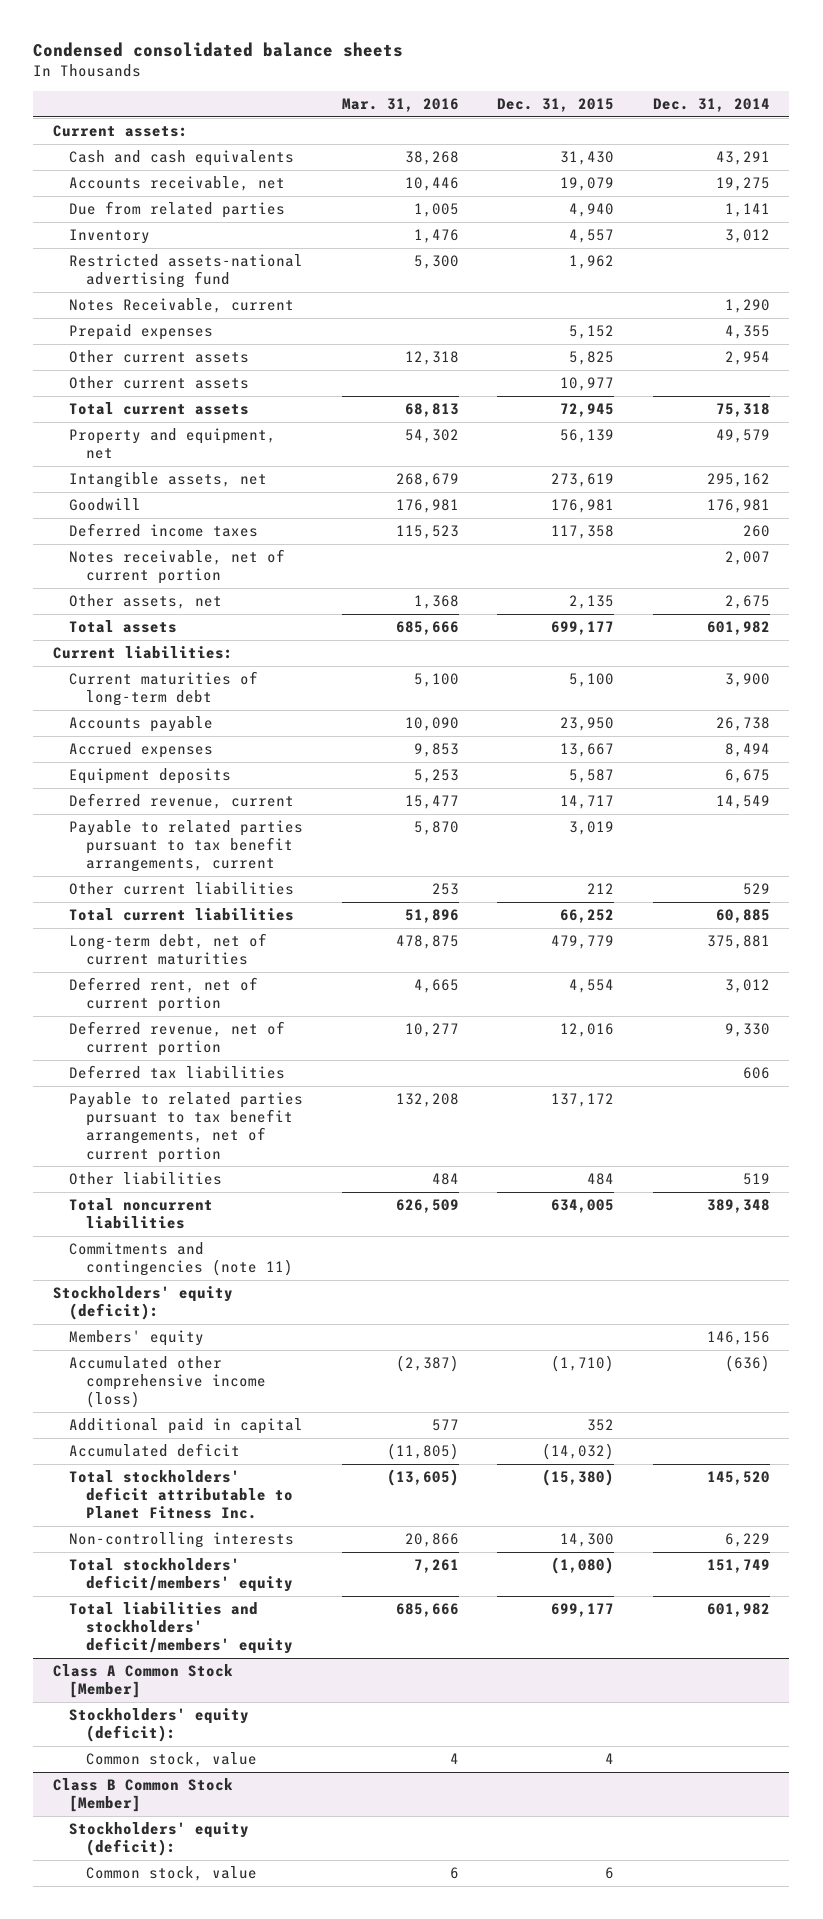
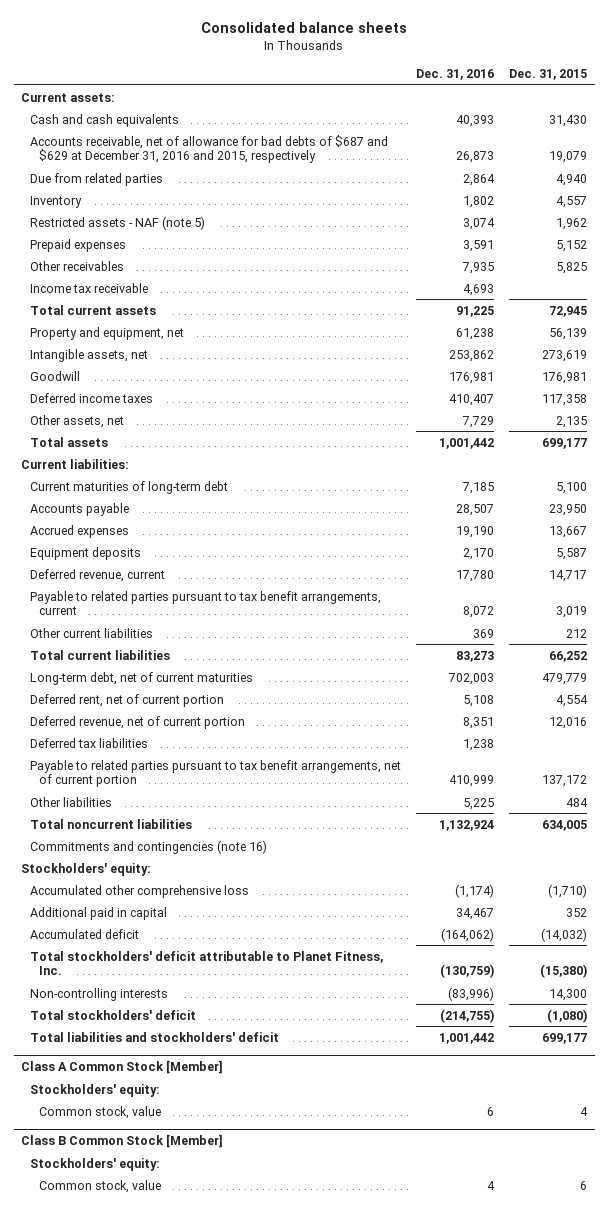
[33,42,404,58] Condensed consolidated balance sheets -> [201,22,408,34] Consolidated balance sheets
[341,98,459,113] Mar. 31, 2016 -> none
[652,98,770,113] Dec. 31, 2014 -> none
none -> [416,68,495,80] Dec. 31, 2016
[69,176,286,192] Accounts receivable, net -> [30,134,389,164] Accounts receivable, net of allowance for bad debts of $687 and $629 at December 31, 2016 and 2015, respectively
[69,298,295,314] Notes Receivable, current -> none
[69,254,304,289] Restricted assets-national advertising fund -> [30,215,206,230] Restricted assets - NAF (note 5)
[69,376,250,390] Other current assets -> none
[69,350,250,364] Other current assets -> [30,260,125,271] Other receivables
none -> [30,282,149,293] Income tax receivable
[69,549,286,585] Notes receivable, net of current portion -> none
[69,1330,205,1347] Members' equity -> none
[69,1242,293,1277] Commitments and contingencies (note 11) -> [30,839,268,854] Commitments and contingencies (note 16)
[52,1286,233,1321] Stockholders' equity (deficit): -> [21,862,152,876] Stockholders' equity:
[69,1356,266,1409] Accumulated other comprehensive income (loss) -> [30,884,250,898] Accumulated other comprehensive loss
[69,1470,293,1520] Total stockholders' deficit attributable to Planet Fitness Inc. -> [30,950,384,976] Total stockholders' deficit attributable to Planet Fitness, Inc.
[69,1558,293,1593] Total stockholders' deficit/members' equity -> [30,1009,197,1020] Total stockholders' deficit
[69,1602,293,1655] Total liabilities and stockholders' deficit/members' equity -> [30,1031,280,1042] Total liabilities and stockholders' deficit
[69,1708,250,1743] Stockholders' equity (deficit): -> [30,1083,161,1097] Stockholders' equity:
[69,1822,250,1857] Stockholders' equity (deficit): -> [30,1157,161,1171] Stockholders' equity:

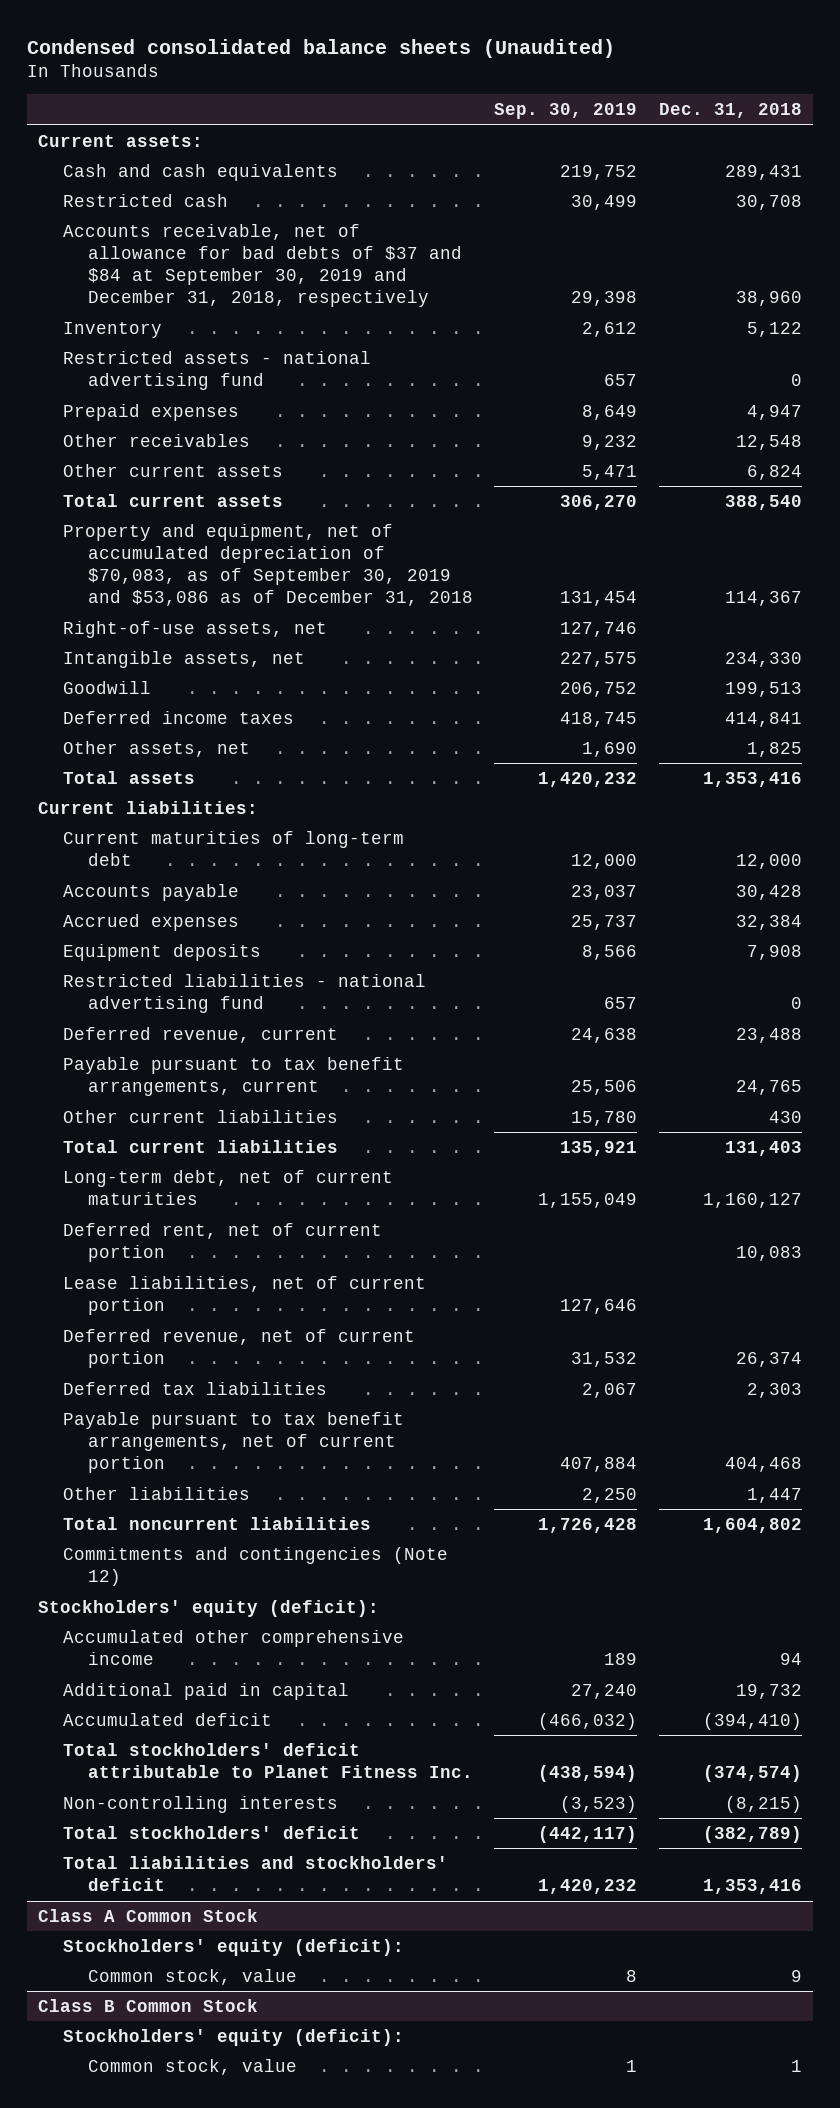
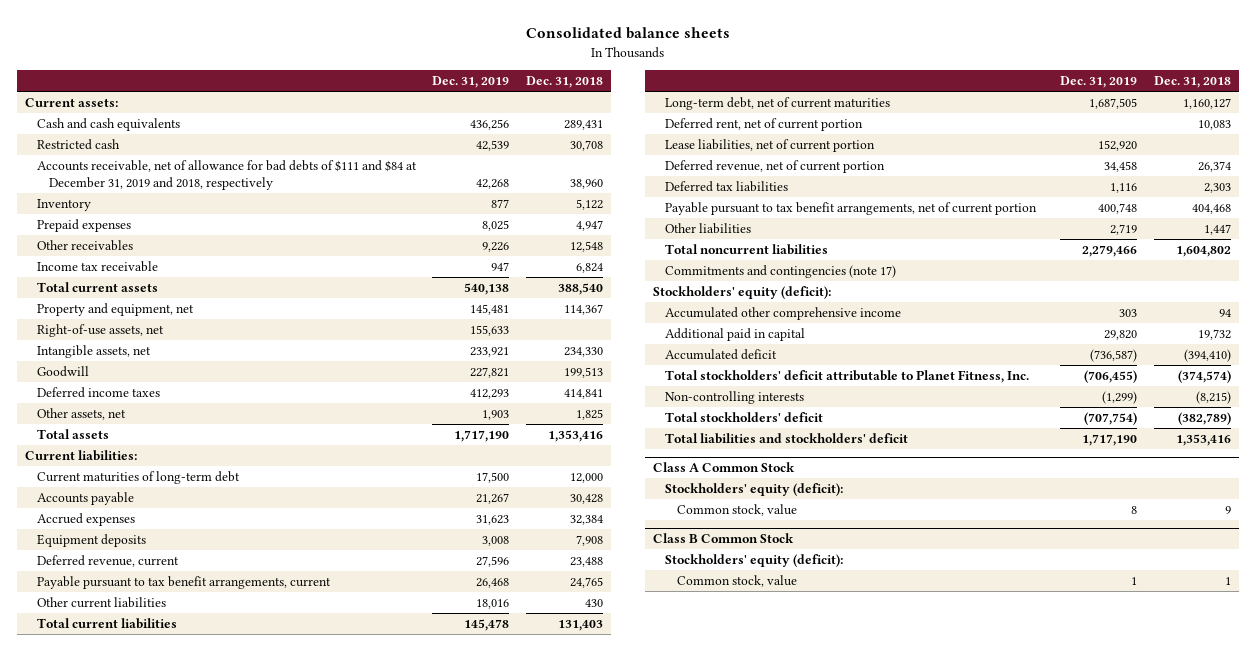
[26,38,615,58] Condensed consolidated balance sheets (Unaudited) -> [525,27,730,40] Consolidated balance sheets
[494,103,638,120] Sep. 30, 2019 -> none
none -> [432,76,510,89] Dec. 31, 2019
[62,223,462,308] Accounts receivable, net of allowance for bad debts of $37 and $84 at September 30, 2019 and December 31, 2018, respectively -> [37,159,418,190] Accounts receivable, net of allowance for bad debts of $111 and $84 at December 31, 2019 and 2018, respectively
[62,350,371,391] Restricted assets - national advertising fund -> none
[62,463,283,477] Other current assets -> [37,260,159,272] Income tax receivable
[62,523,473,607] Property and equipment, net of accumulated depreciation of $70,083, as of September 30, 2019 and $53,086 as of December 31, 2018 -> [37,302,195,316] Property and equipment, net
[62,973,426,1014] Restricted liabilities - national advertising fund -> none
[62,1546,448,1587] Commitments and contingencies (Note 12) -> [664,264,896,278] Commitments and contingencies (note 17)
[62,1742,473,1779] Total stockholders' deficit attributable to Planet Fitness Inc. -> [664,369,1029,383] Total stockholders' deficit attributable to Planet Fitness, Inc.

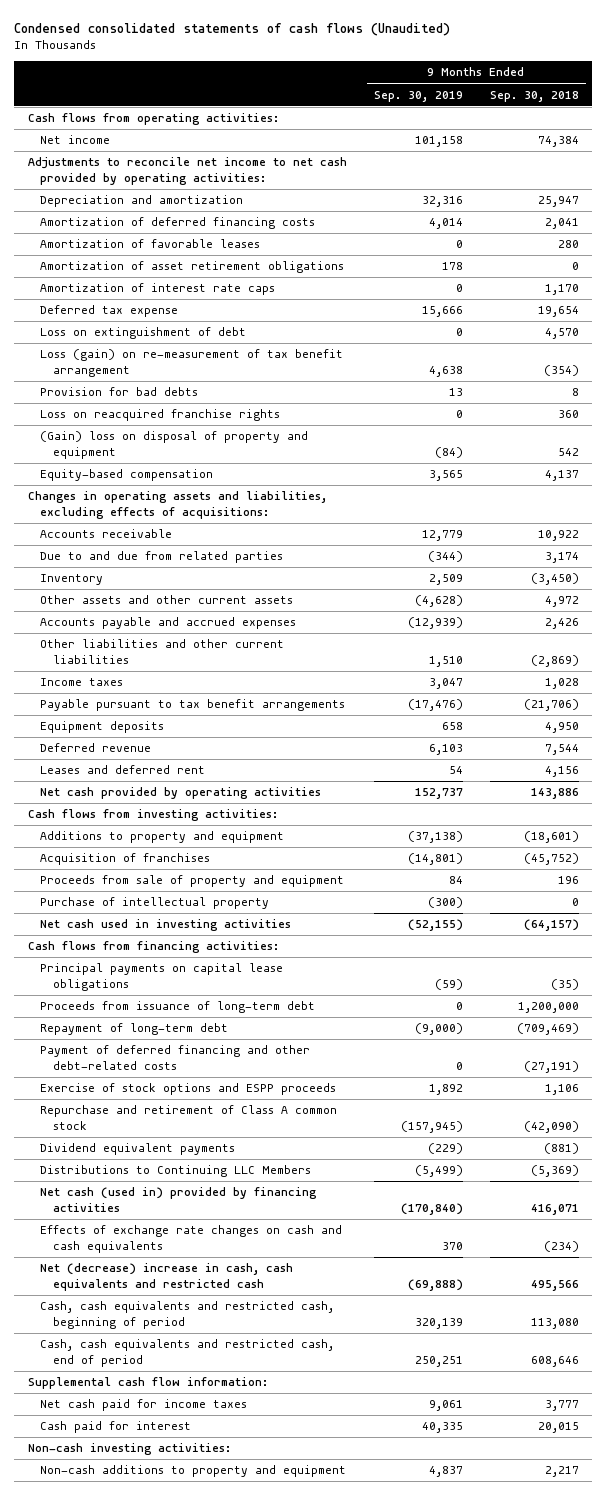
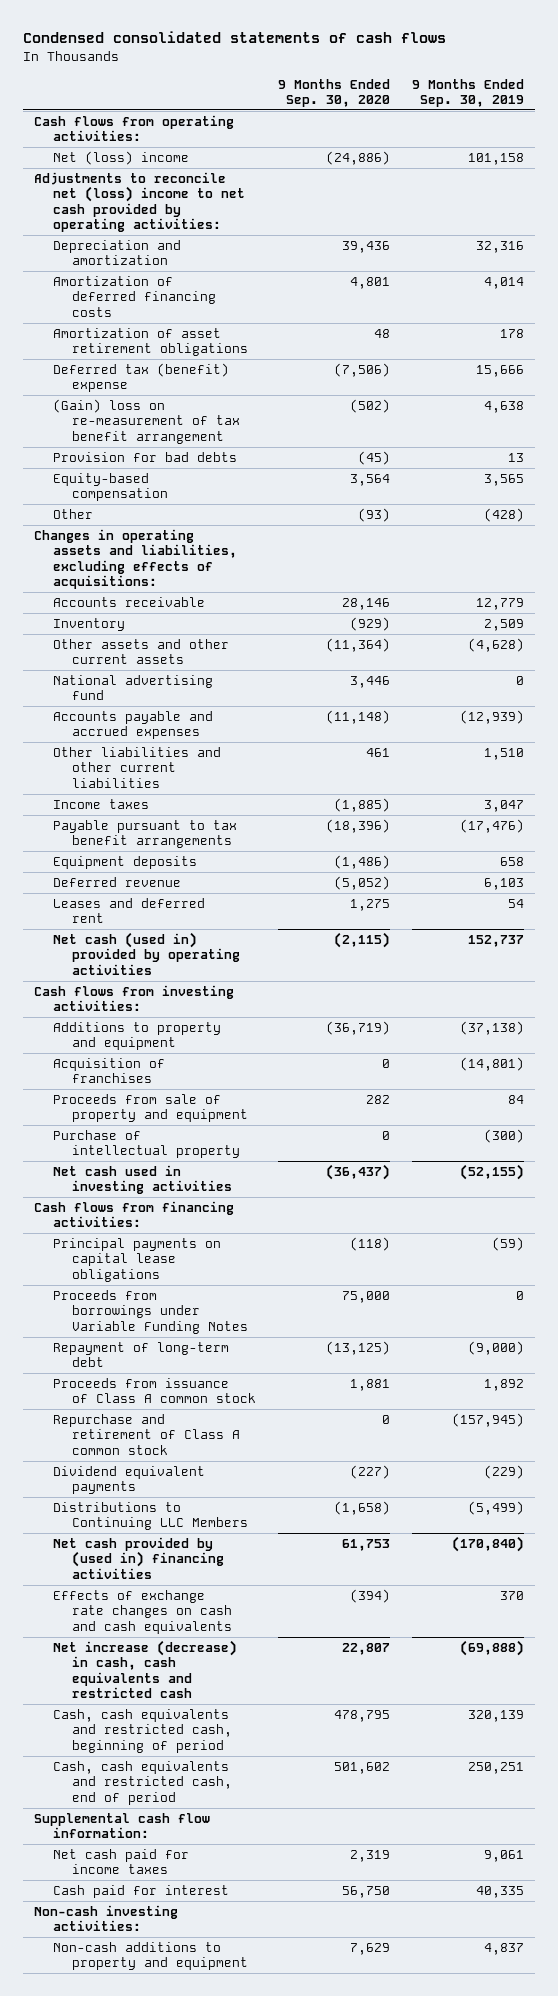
[14,22,451,36] Condensed consolidated statements of cash flows (Unaudited) -> [22,31,446,44] Condensed consolidated statements of cash flows
[489,90,579,102] Sep. 30, 2018 -> none
none -> [278,78,391,108] 9 Months Ended Sep. 30, 2020
[40,135,111,145] Net income -> [53,150,190,165] Net (loss) income
[27,157,347,185] Adjustments to reconcile net income to net cash provided by operating activities: -> [33,171,246,232] Adjustments to reconcile net (loss) income to net cash provided by operating activities:
[40,239,261,249] Amortization of favorable leases -> none
[40,283,276,296] Amortization of interest rate caps -> none
[40,327,247,340] Loss on extinguishment of debt -> none
[40,305,179,318] Deferred tax expense -> [53,362,230,393] Deferred tax (benefit) expense
[40,349,344,377] Loss (gain) on re-measurement of tax benefit arrangement -> [53,398,241,444] (Gain) loss on re-measurement of tax benefit arrangement
[40,409,281,422] Loss on reacquired franchise rights -> none
[40,431,309,459] (Gain) loss on disposal of property and equipment -> none
none -> [53,508,94,519] Other
[40,551,284,564] Due to and due from related parties -> none
none -> [53,674,214,701] National advertising fund
[40,787,322,800] Net cash provided by operating activities -> [53,931,241,975] Net cash (used in) provided by operating activities
[40,1001,316,1014] Proceeds from issuance of long-term debt -> none
none -> [53,1289,249,1334] Proceeds from borrowings under Variable Funding Notes
[40,1045,311,1070] Payment of deferred financing and other debt-related costs -> none
[40,1083,337,1096] Exercise of stock options and ESPP proceeds -> [53,1377,257,1404] Proceeds from issuance of Class A common stock
[40,1187,318,1212] Net cash (used in) provided by financing activities -> [53,1536,225,1579] Net cash provided by (used in) financing activities
[40,1263,294,1291] Net (decrease) increase in cash, cash equivalents and restricted cash -> [53,1639,238,1698] Net increase (decrease) in cash, cash equivalents and restricted cash

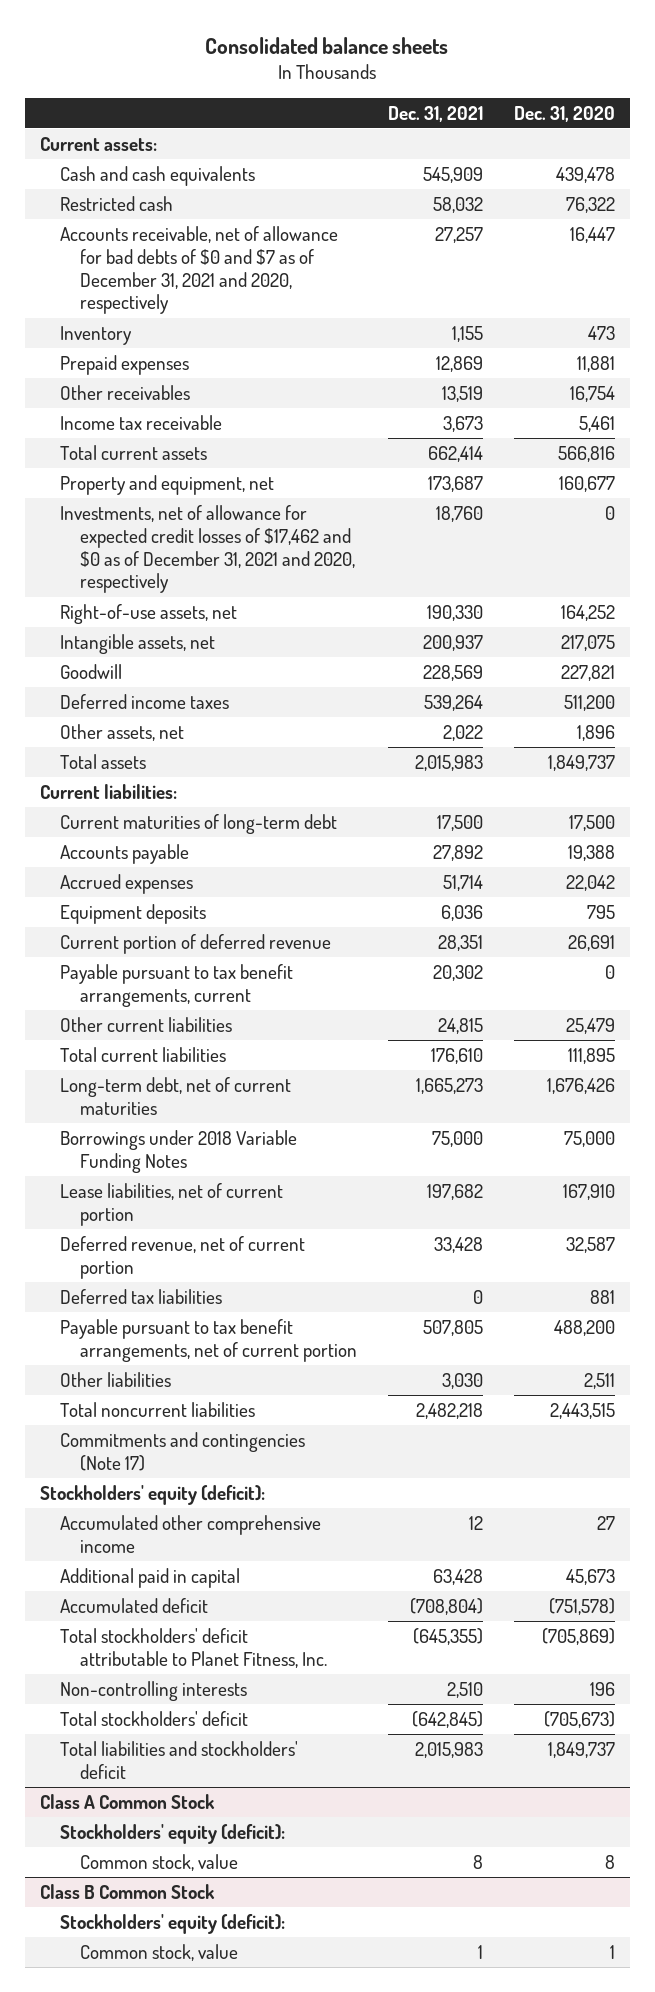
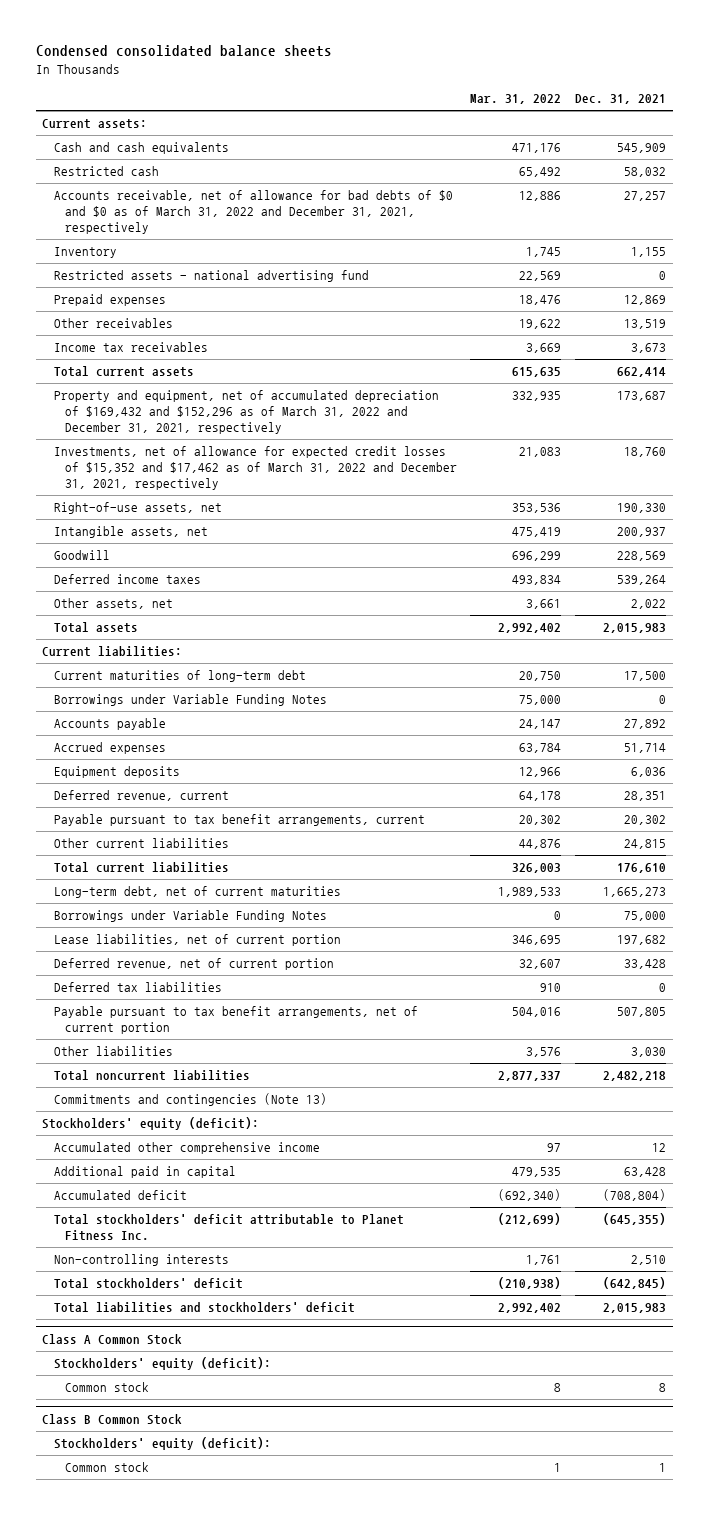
[205,36,449,54] Consolidated balance sheets -> [35,45,332,58] Condensed consolidated balance sheets
[513,105,615,122] Dec. 31, 2020 -> none
none -> [470,94,562,105] Mar. 31, 2022
[60,225,339,315] Accounts receivable, net of allowance for bad debts of $0 and $7 as of December 31, 2021 and 2020, respectively -> [53,190,453,235] Accounts receivable, net of allowance for bad debts of $0 and $0 as of March 31, 2022 and December 31, 2021, respectively
none -> [53,270,369,283] Restricted assets - national advertising fund
[60,414,223,430] Income tax receivable -> [53,342,208,353] Income tax receivables
[60,474,275,495] Property and equipment, net -> [53,390,439,435] Property and equipment, net of accumulated depreciation of $169,432 and $152,296 as of March 31, 2022 and December 31, 2021, respectively
[60,504,356,594] Investments, net of allowance for expected credit losses of $17,462 and $0 as of December 31, 2021 and 2020, respectively -> [53,446,457,491] Investments, net of allowance for expected credit losses of $15,352 and $17,462 as of March 31, 2022 and December 31, 2021, respectively
none -> [53,694,327,707] Borrowings under Variable Funding Notes
[60,933,332,954] Current portion of deferred revenue -> [53,790,229,802] Deferred revenue, current
[60,1129,298,1173] Borrowings under 2018 Variable Funding Notes -> [53,910,327,923] Borrowings under Variable Funding Notes
[60,1431,306,1471] Commitments and contingencies (Note 17) -> [53,1093,327,1107] Commitments and contingencies (Note 13)
[60,1627,328,1668] Total stockholders' deficit attributable to Planet Fitness, Inc. -> [53,1214,404,1242] Total stockholders' deficit attributable to Planet Fitness Inc.
[80,1853,239,1871] Common stock, value -> [64,1382,149,1393] Common stock
[80,1943,239,1961] Common stock, value -> [64,1462,149,1473] Common stock

